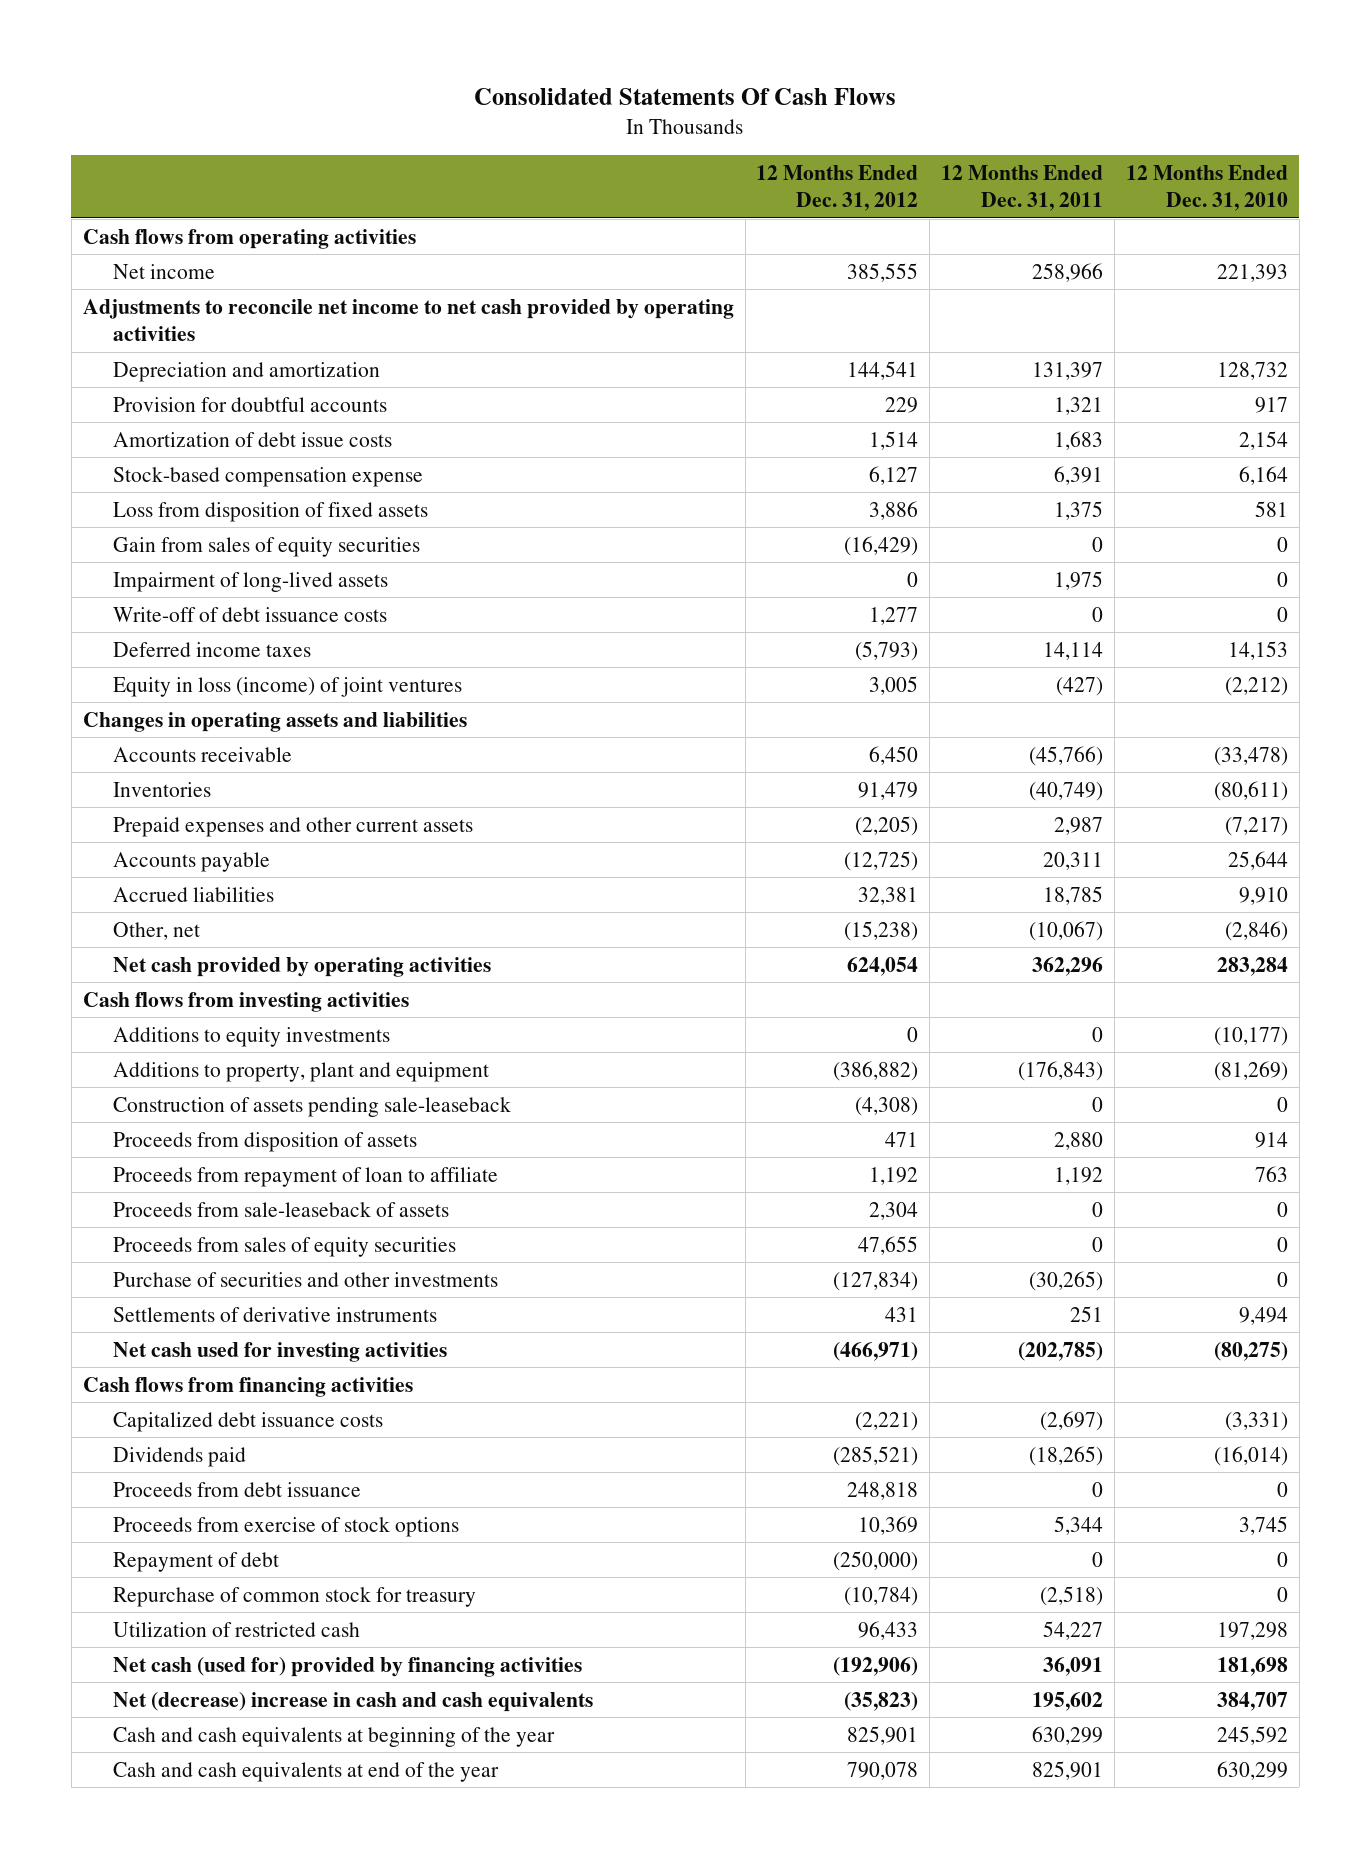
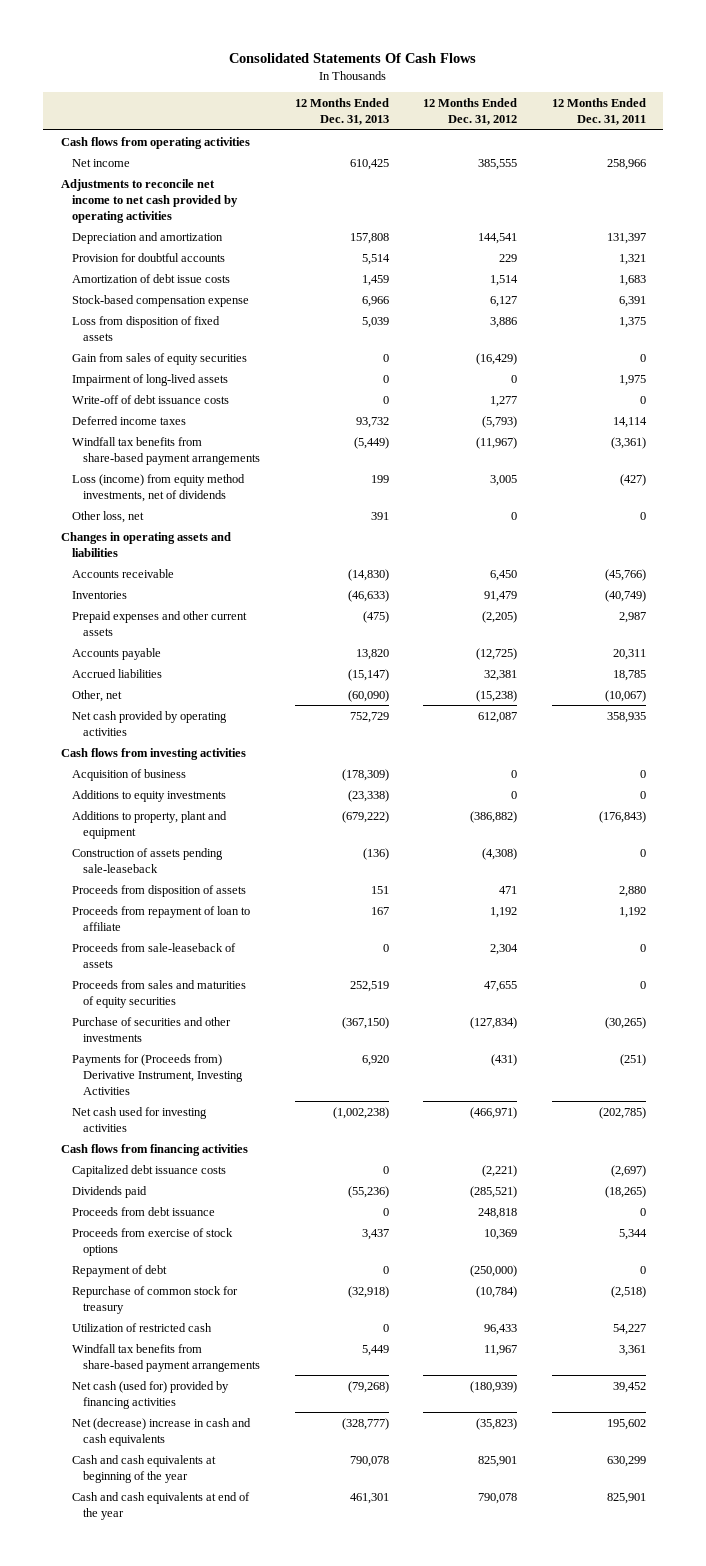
[1125,164,1288,212] 12 Months Ended Dec. 31, 2010 -> none
none -> [294,97,389,126] 12 Months Ended Dec. 31, 2013
none -> [71,436,261,465] Windfall tax benefits from share-based payment arrangements
[112,676,462,697] Equity in loss (income) of joint ventures -> [71,473,245,502] Loss (income) from equity method investments, net of dividends
none -> [71,510,144,523] Other loss, net
[847,956,919,976] 624,054 -> [478,711,518,723] 612,087
[1032,956,1104,976] 362,296 -> [606,711,646,723] 358,935
none -> [71,768,186,781] Acquisition of business
[112,1236,456,1257] Proceeds from sales of equity securities -> [71,979,246,1008] Proceeds from sales and maturities of equity securities
[112,1306,437,1322] Settlements of derivative instruments -> none
none -> [71,1053,244,1096] Payments for (Proceeds from) Derivative Instrument, Investing Activities
none -> [71,1343,261,1372] Windfall tax benefits from share-based payment arrangements
[833,1656,919,1676] (192,906) -> [470,1380,518,1393] (180,939)
[1043,1656,1104,1676] 36,091 -> [612,1381,646,1393] 39,452

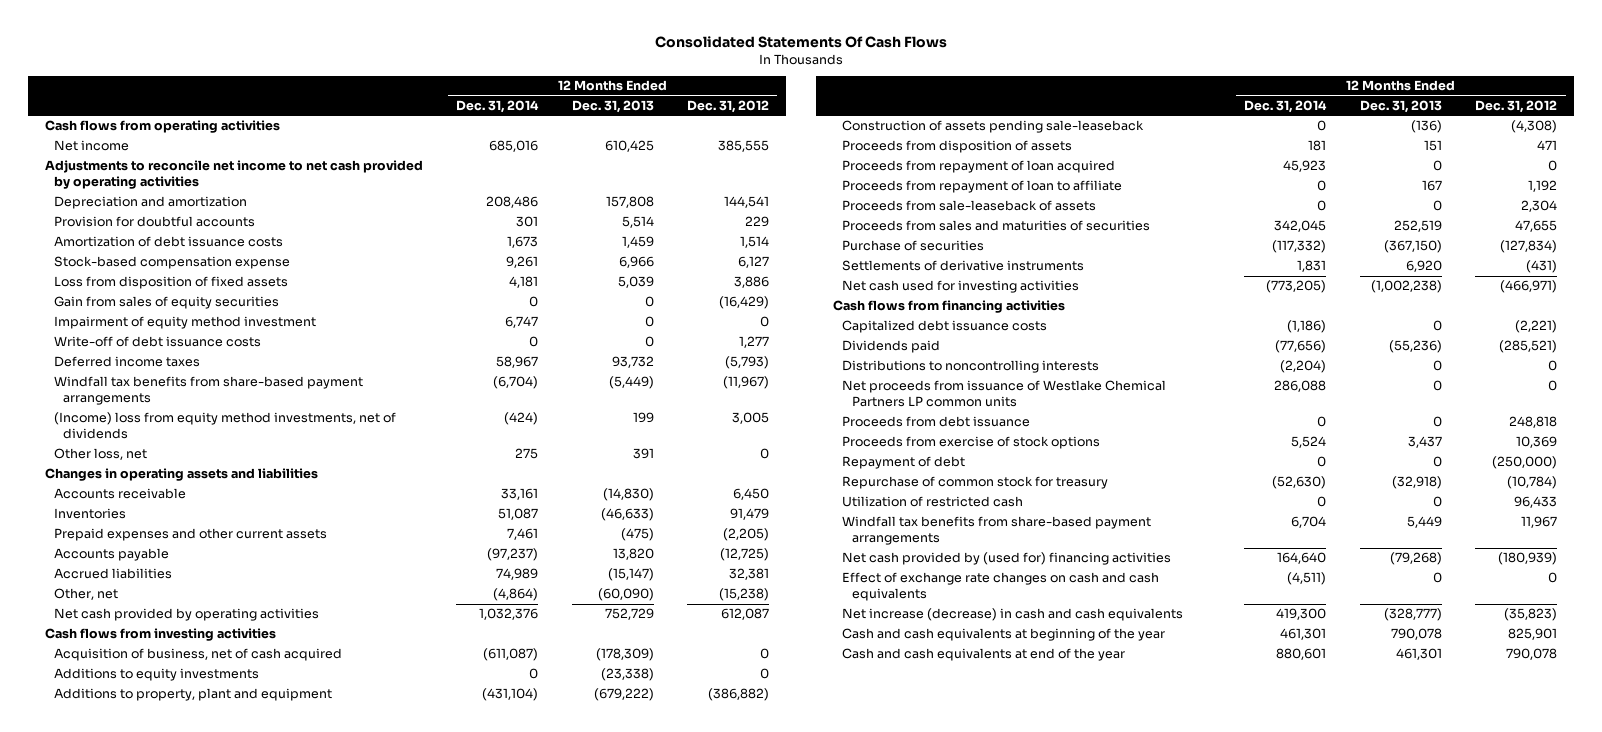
[551,97,646,126] 12 Months Ended Dec. 31, 2011 -> none
none -> [456,100,540,114] Dec. 31, 2014
[71,273,230,283] Amortization of debt issue costs -> [54,236,284,248] Amortization of debt issuance costs
[71,373,228,386] Impairment of long-lived assets -> none
none -> [54,316,317,330] Impairment of equity method investment
[71,473,245,502] Loss (income) from equity method investments, net of dividends -> [54,412,397,440] (Income) loss from equity method investments, net of dividends
[71,768,186,781] Acquisition of business -> [54,648,343,662] Acquisition of business, net of cash acquired
none -> [842,160,1116,174] Proceeds from repayment of loan acquired
[71,979,246,1008] Proceeds from sales and maturities of equity securities -> [842,220,1151,232] Proceeds from sales and maturities of securities
[71,1016,231,1042] Purchase of securities and other investments -> [842,240,985,252] Purchase of securities
[71,1053,244,1096] Payments for (Proceeds from) Derivative Instrument, Investing Activities -> [842,260,1085,272] Settlements of derivative instruments
none -> [842,360,1100,374] Distributions to noncontrolling interests
none -> [842,380,1167,408] Net proceeds from issuance of Westlake Chemical Partners LP common units
[71,1380,229,1409] Net cash (used for) provided by financing activities -> [842,552,1172,566] Net cash provided by (used for) financing activities
none -> [842,572,1160,602] Effect of exchange rate changes on cash and cash equivalents
[71,1417,251,1446] Net (decrease) increase in cash and cash equivalents -> [842,608,1184,622] Net increase (decrease) in cash and cash equivalents

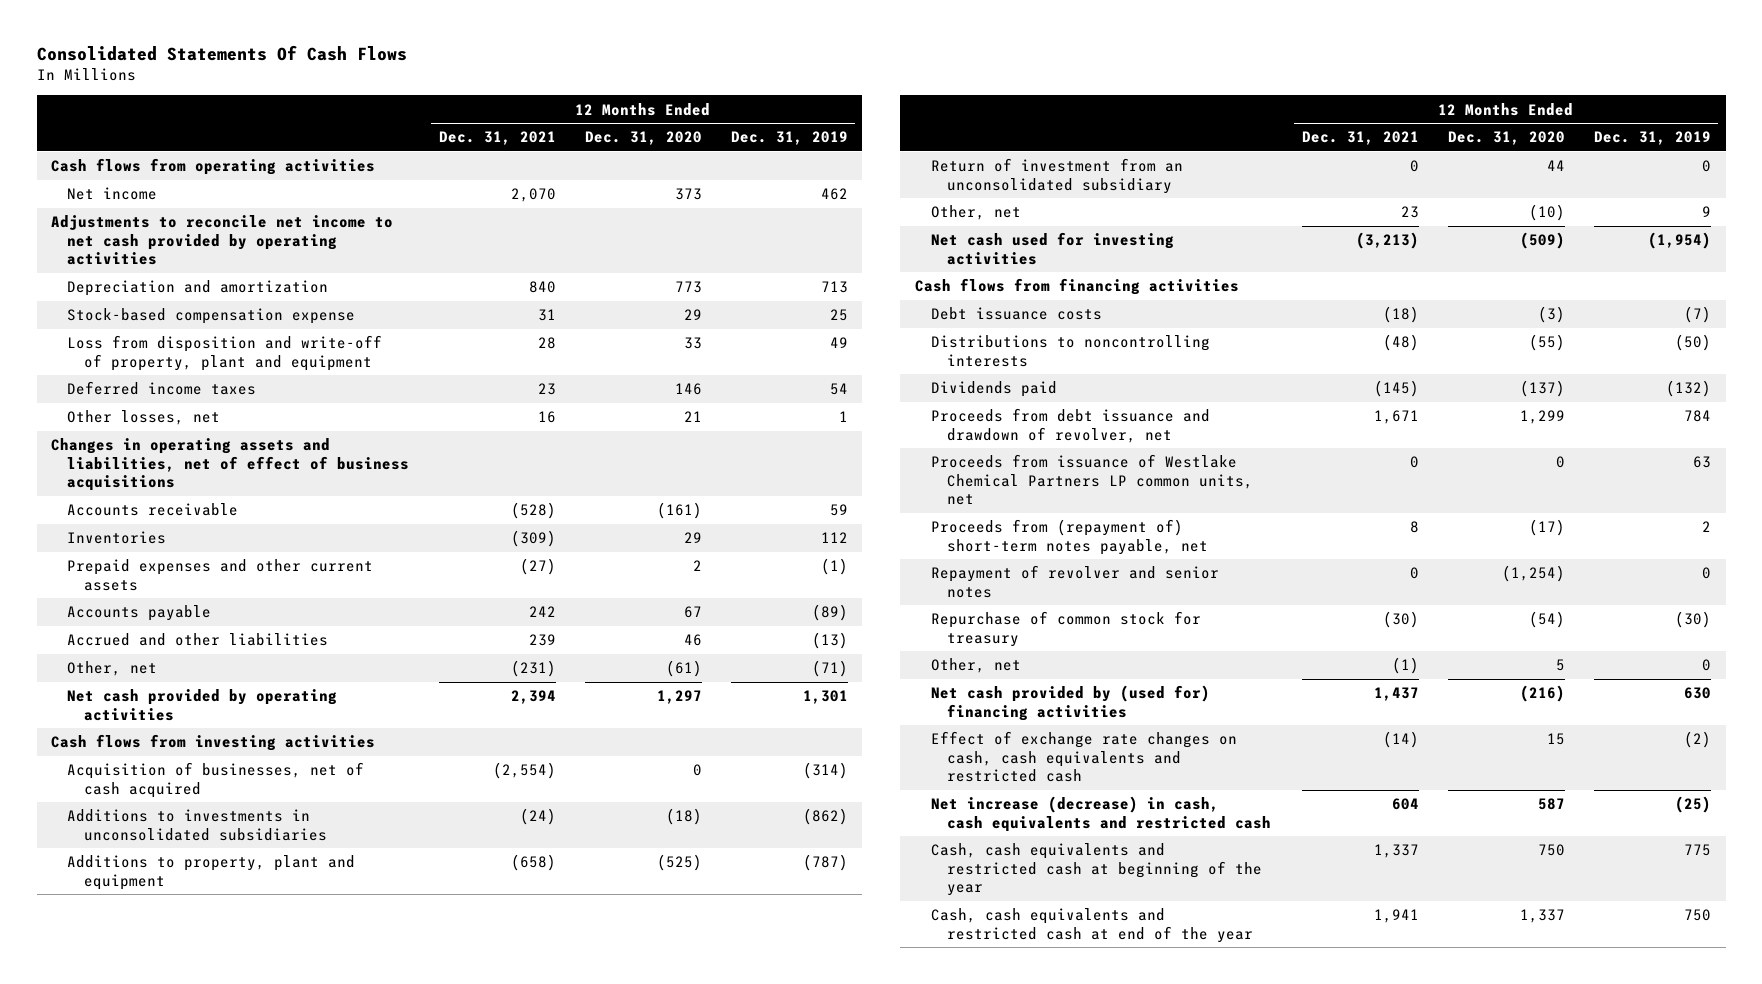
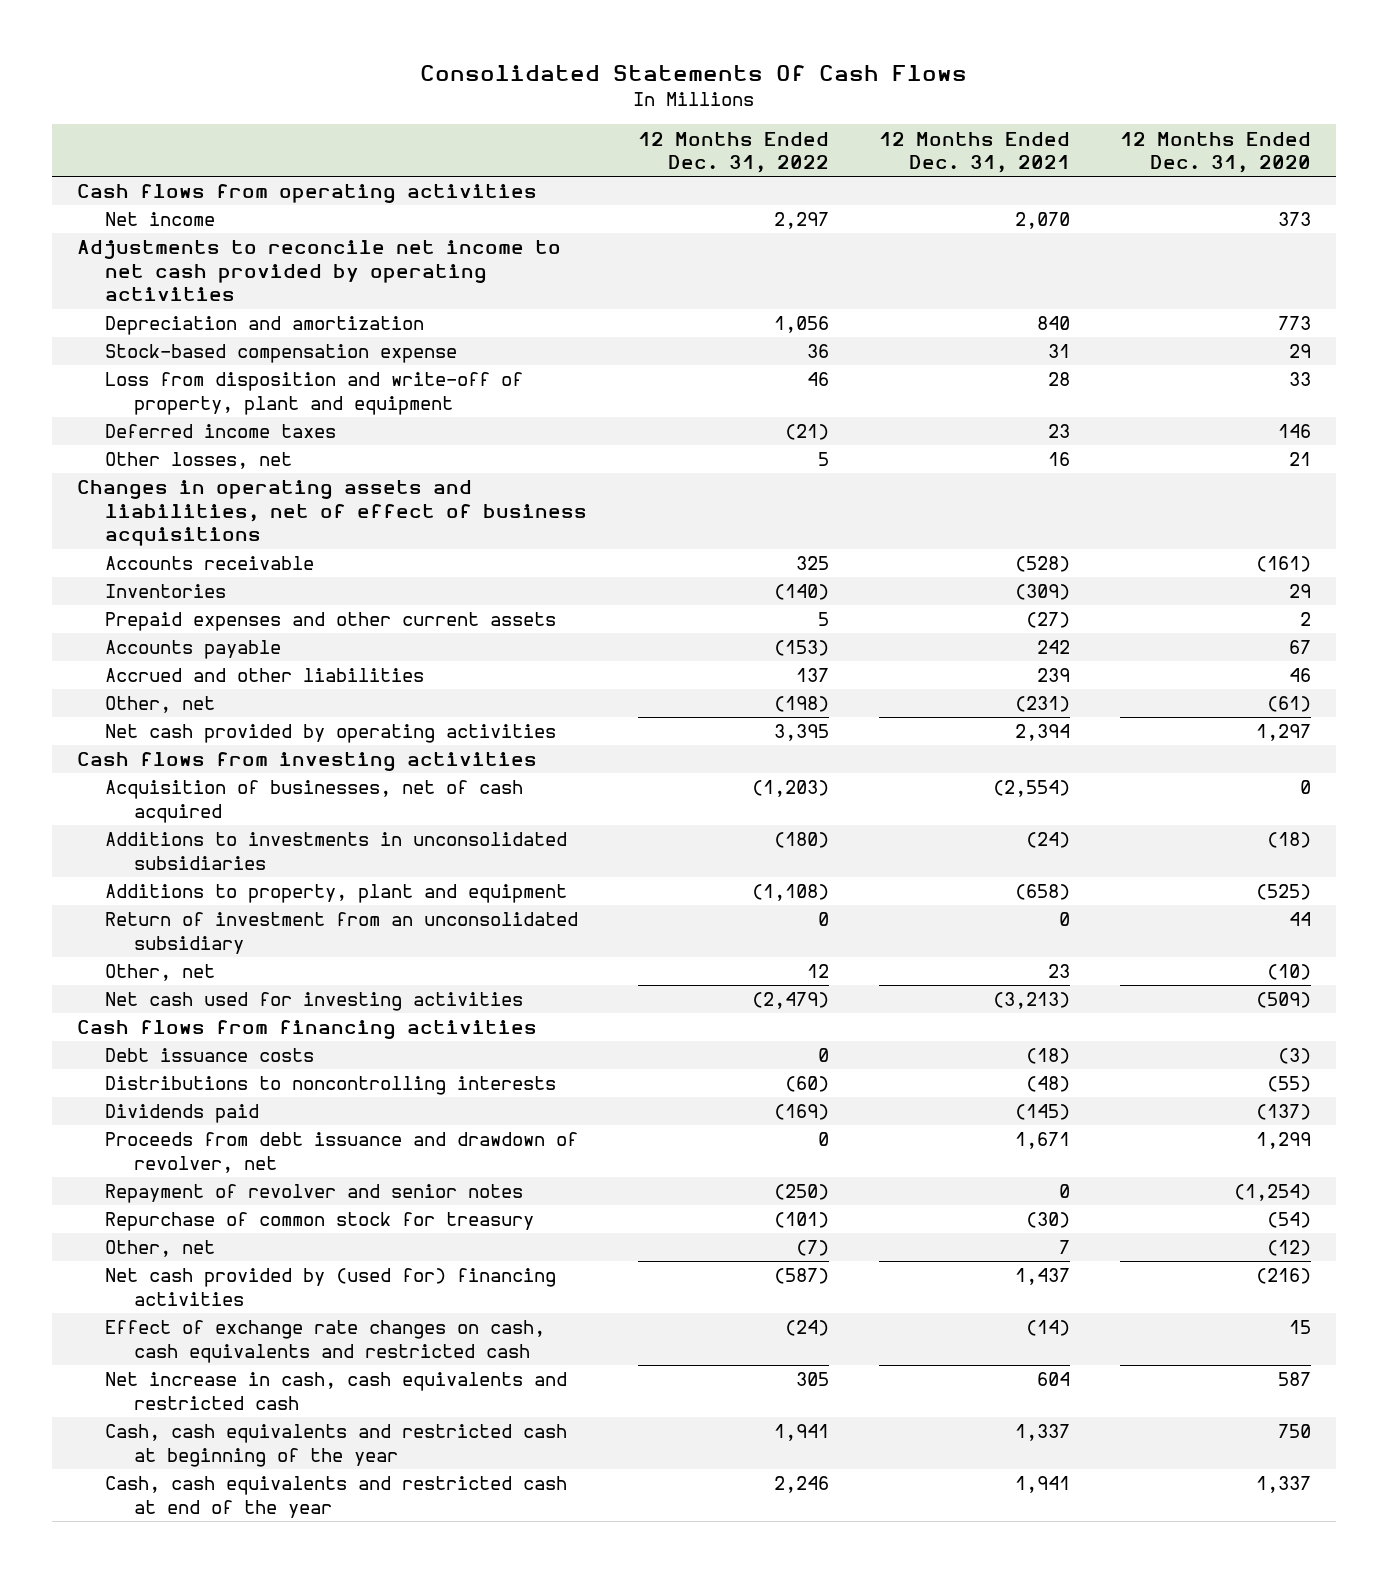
[730,131,848,146] Dec. 31, 2019 -> none
none -> [637,131,829,174] 12 Months Ended Dec. 31, 2022
[930,454,1253,506] Proceeds from issuance of Westlake Chemical Partners LP common units, net -> none
[930,519,1208,555] Proceeds from (repayment of) short-term notes payable, net -> none
[1391,657,1419,675] (1) -> [1058,1240,1070,1255] 7
[1555,659,1565,672] 5 -> [1266,1240,1311,1257] (12)
[930,796,1271,832] Net increase (decrease) in cash, cash equivalents and restricted cash -> [105,1372,568,1410] Net increase in cash, cash equivalents and restricted cash

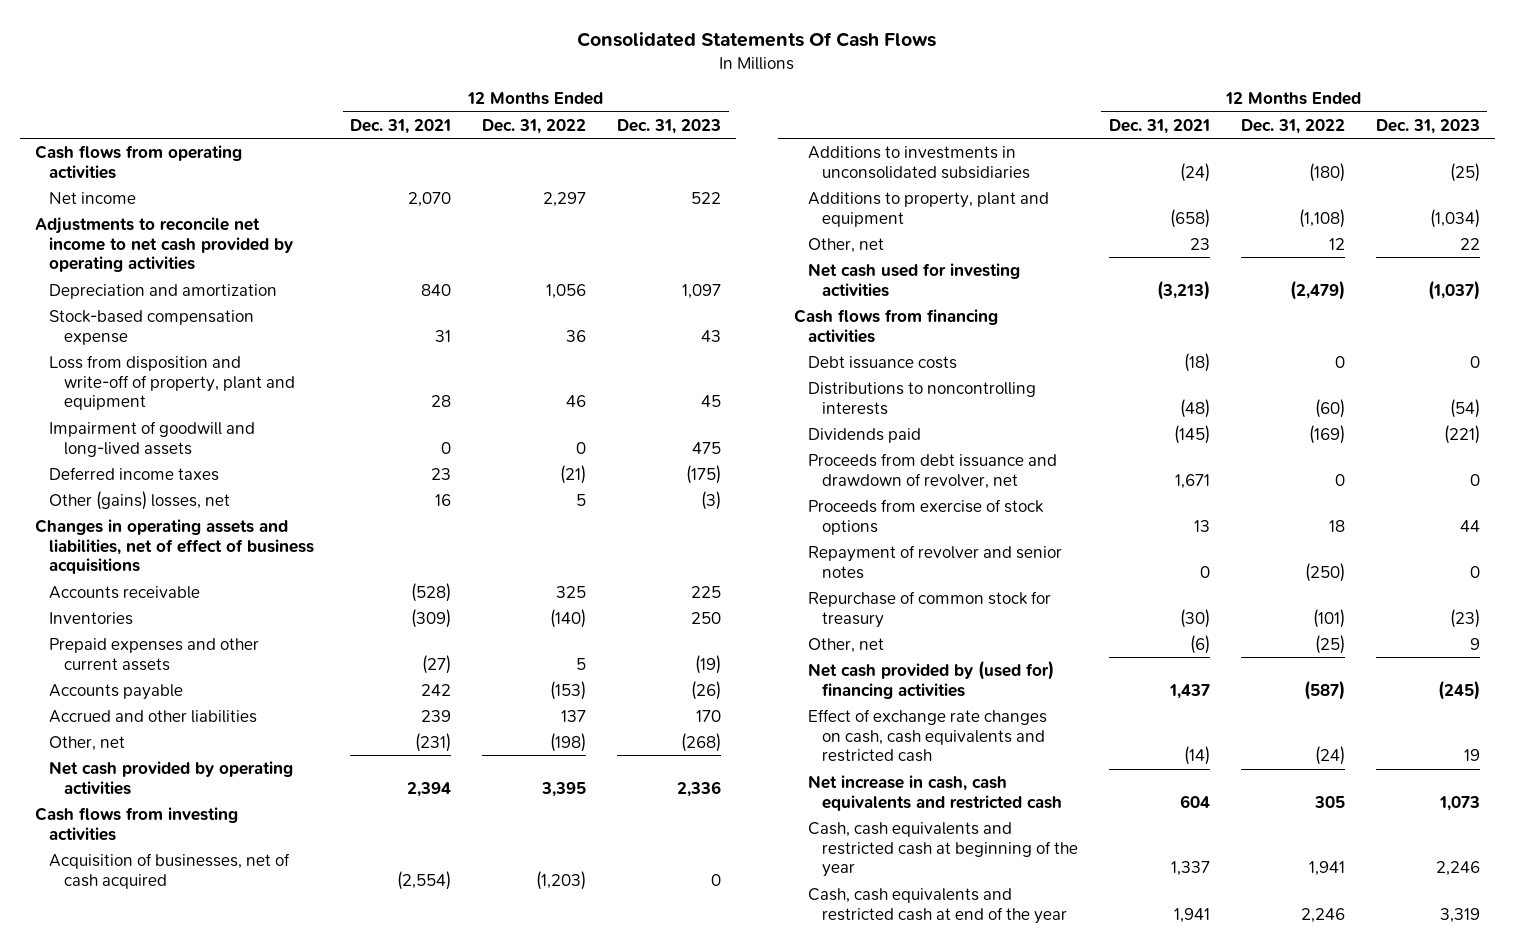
[1119,131,1311,174] 12 Months Ended Dec. 31, 2020 -> none
none -> [616,118,721,134] Dec. 31, 2023
none -> [49,420,256,457] Impairment of goodwill and long-lived assets
[105,452,293,470] Other losses, net -> [49,490,231,510] Other (gains) losses, net
[105,912,579,954] Return of investment from an unconsolidated subsidiary -> none
none -> [808,498,1045,535] Proceeds from exercise of stock options
[795,1240,829,1257] (7) -> [1314,634,1345,654] (25)
[1058,1240,1070,1255] 7 -> [1190,634,1211,654] (6)

